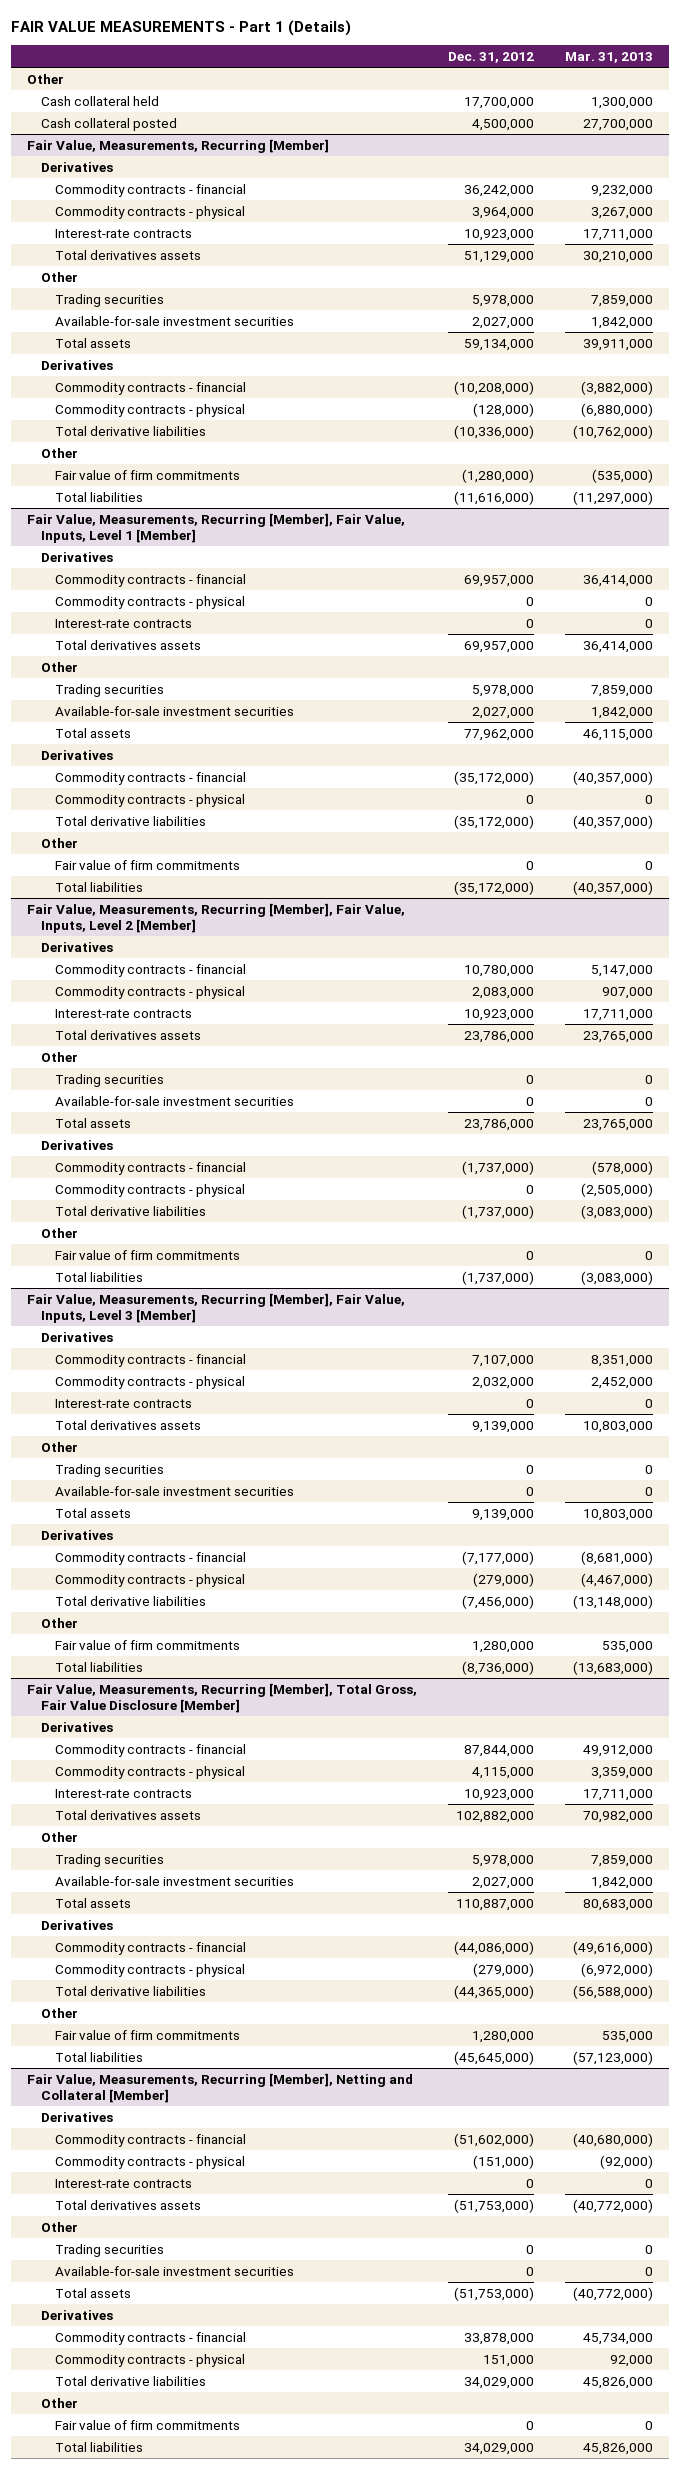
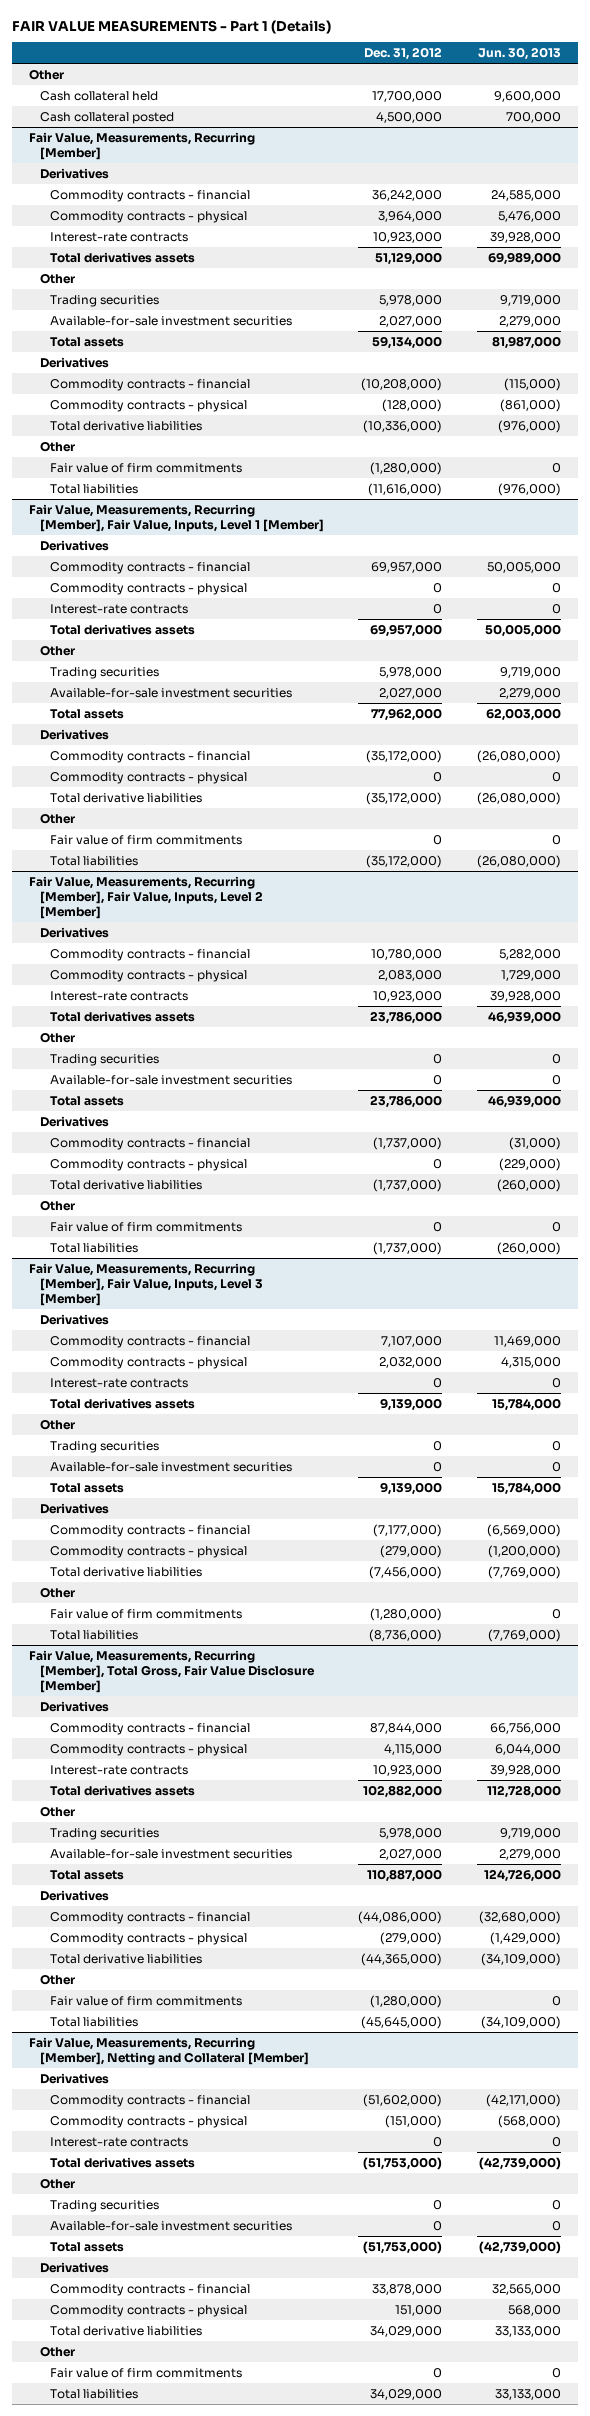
[565,51,654,63] Mar. 31, 2013 -> none
none -> [477,47,561,61] Jun. 30, 2013
[472,1640,535,1653] 1,280,000 -> [370,1607,443,1621] (1,280,000)
[472,2030,535,2043] 1,280,000 -> [370,1994,443,2008] (1,280,000)

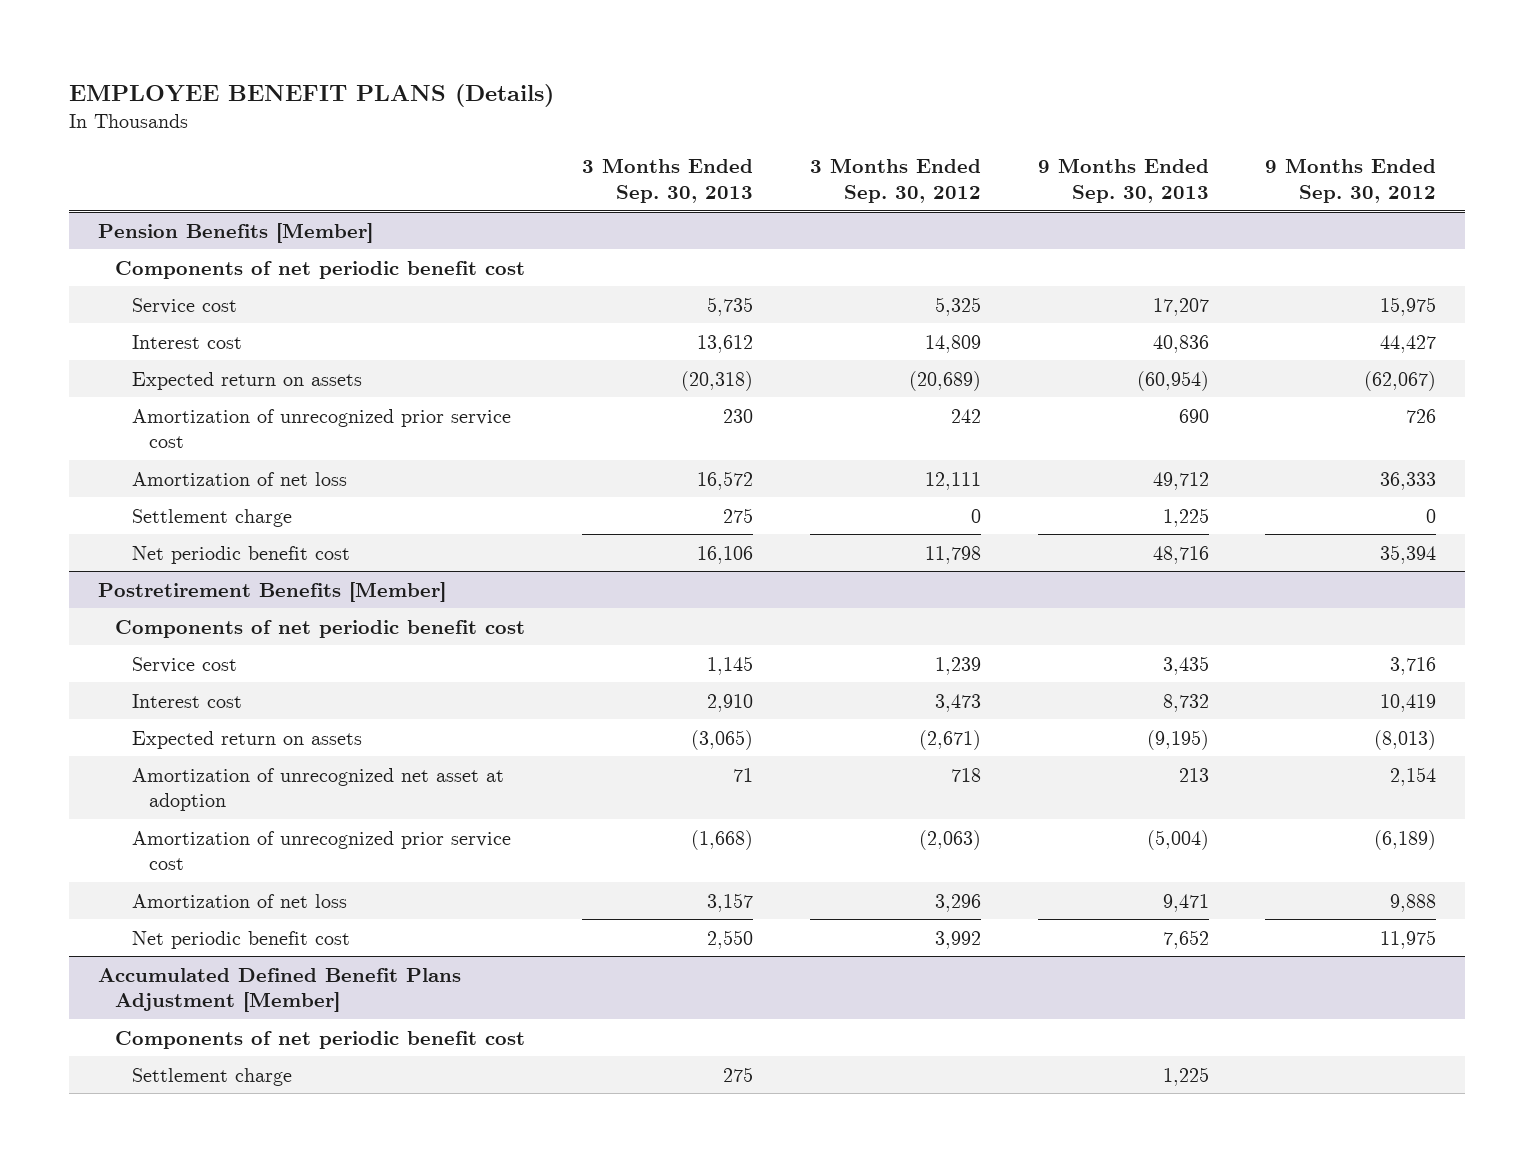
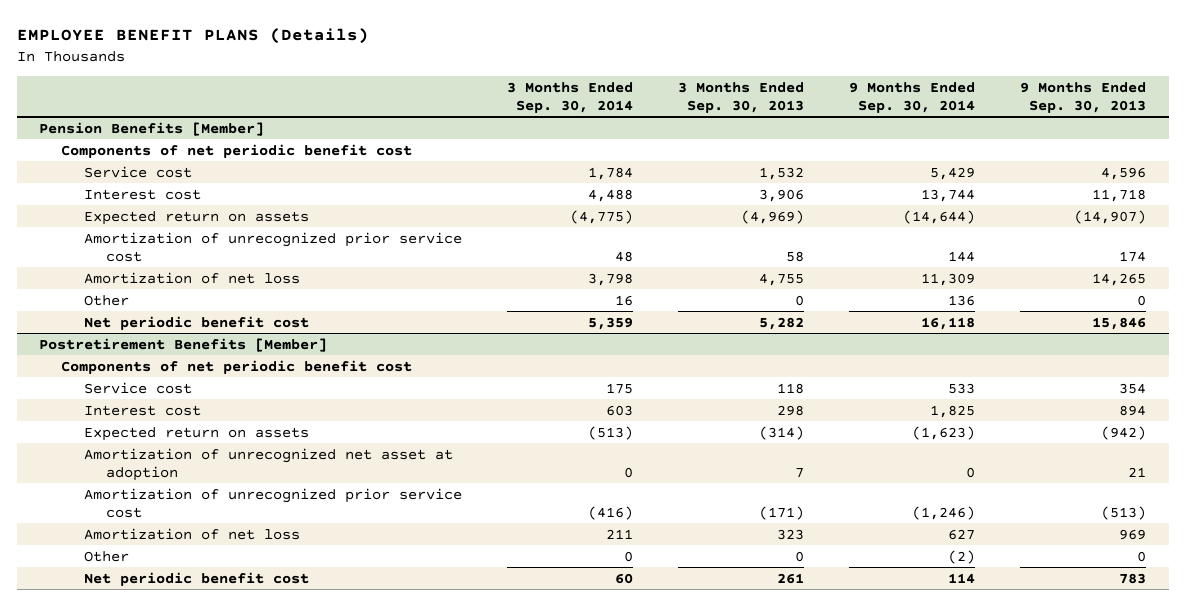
[809,158,981,203] 3 Months Ended Sep. 30, 2012 -> none
[1265,158,1437,203] 9 Months Ended Sep. 30, 2012 -> none
none -> [506,81,633,113] 3 Months Ended Sep. 30, 2014
none -> [849,81,976,113] 9 Months Ended Sep. 30, 2014
[131,508,292,527] Settlement charge -> none
[706,296,753,316] 5,735 -> [758,166,804,180] 1,532
[1152,297,1209,316] 17,207 -> [1101,166,1147,180] 4,596
[696,334,753,353] 13,612 -> [758,188,804,202] 3,906
[1152,334,1209,353] 40,836 -> [1092,188,1147,202] 11,718
[680,370,753,391] (20,318) -> [740,209,804,224] (4,969)
[1136,370,1209,391] (60,954) -> [1074,209,1147,224] (14,907)
[722,408,753,423] 230 -> [785,250,804,262] 58
[1178,408,1209,423] 690 -> [1119,250,1147,262] 174
[696,470,753,490] 16,572 -> [758,272,804,286] 4,755
[1152,471,1209,490] 49,712 -> [1092,272,1147,286] 14,265
none -> [83,294,129,306] Other
[696,545,753,564] 16,106 -> [758,316,804,330] 5,282
[1152,545,1209,564] 48,716 -> [1092,316,1147,330] 15,846
[97,967,461,1013] Accumulated Defined Benefit Plans Adjustment [Member] -> none
[114,1030,525,1049] Components of net periodic benefit cost -> none
[131,1067,292,1086] Settlement charge -> none
[706,655,753,675] 1,145 -> [776,382,804,394] 118
[1162,655,1209,675] 3,435 -> [1119,382,1147,394] 354
[706,693,753,712] 2,910 -> [776,404,804,416] 298
[1162,693,1209,712] 8,732 -> [1119,404,1147,416] 894
[690,729,753,750] (3,065) -> [758,425,804,440] (314)
[1146,729,1209,750] (9,195) -> [1101,425,1147,440] (942)
[732,767,753,782] 71 -> [794,467,804,478] 7
[1178,767,1209,782] 213 -> [1128,466,1147,477] 21
[690,829,753,850] (1,668) -> [758,505,804,520] (171)
[1146,829,1209,850] (5,004) -> [1101,505,1147,520] (513)
[706,892,753,912] 3,157 -> [776,528,804,540] 323
[1162,893,1209,912] 9,471 -> [1119,528,1147,540] 969
none -> [83,550,129,562] Other
[706,929,753,949] 2,550 -> [776,572,804,584] 261
[1162,929,1209,949] 7,652 -> [1119,572,1147,584] 783

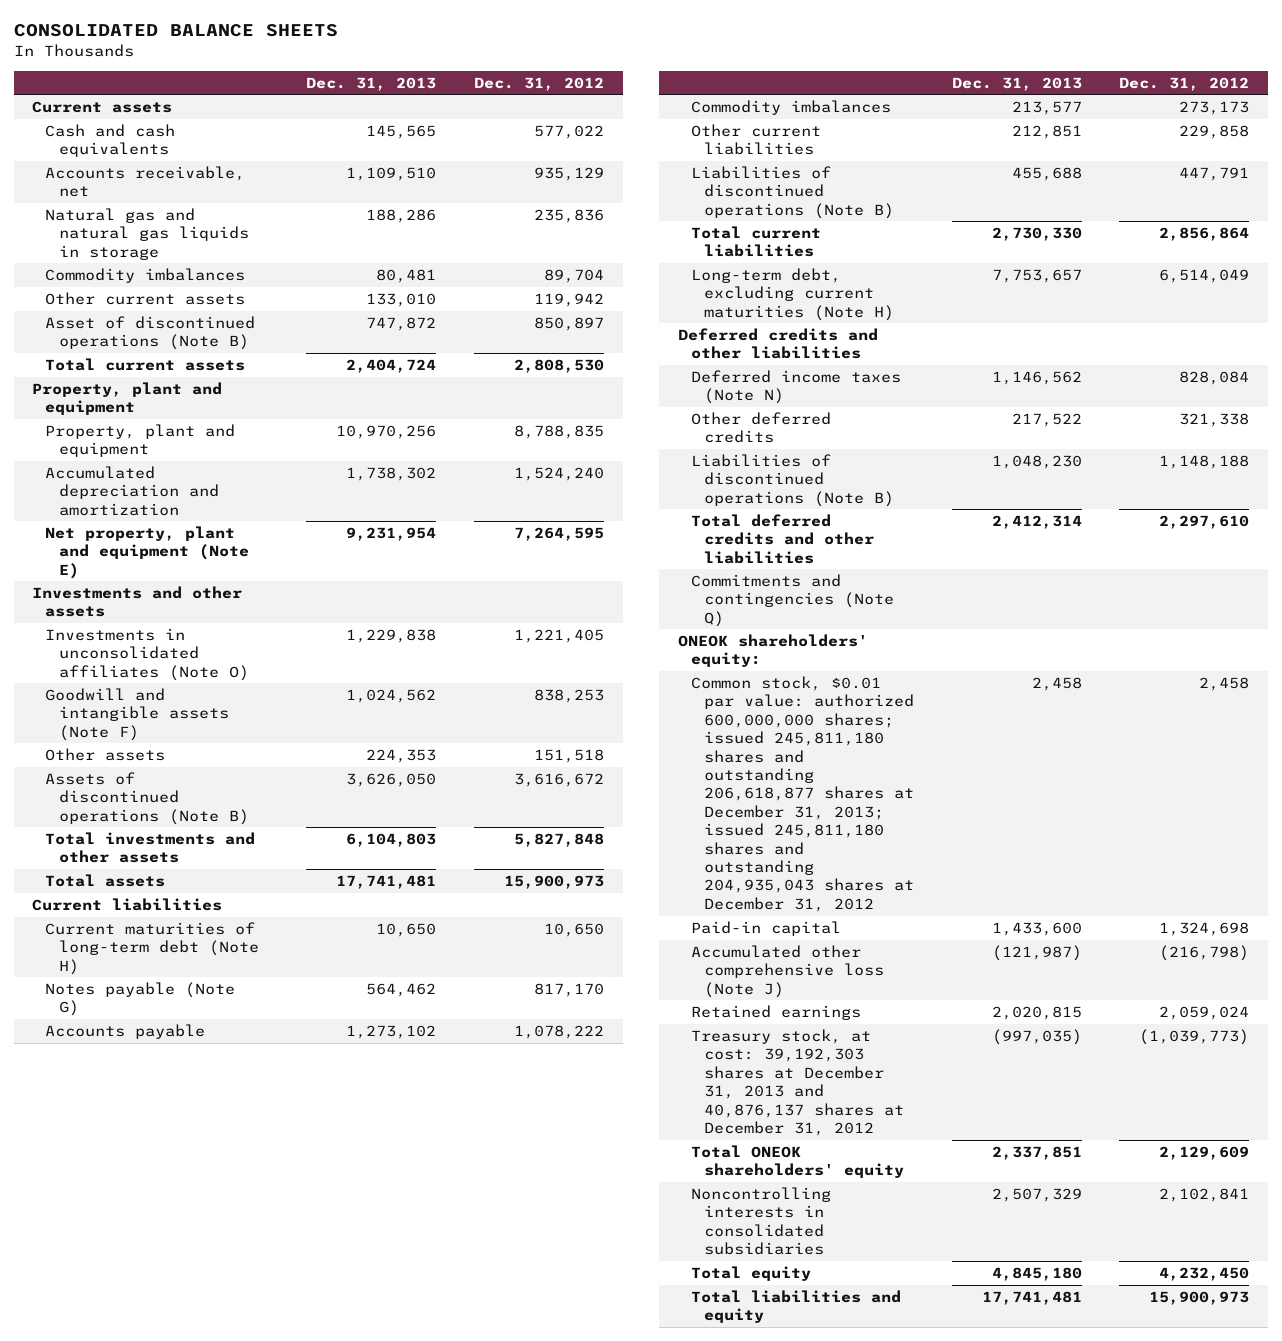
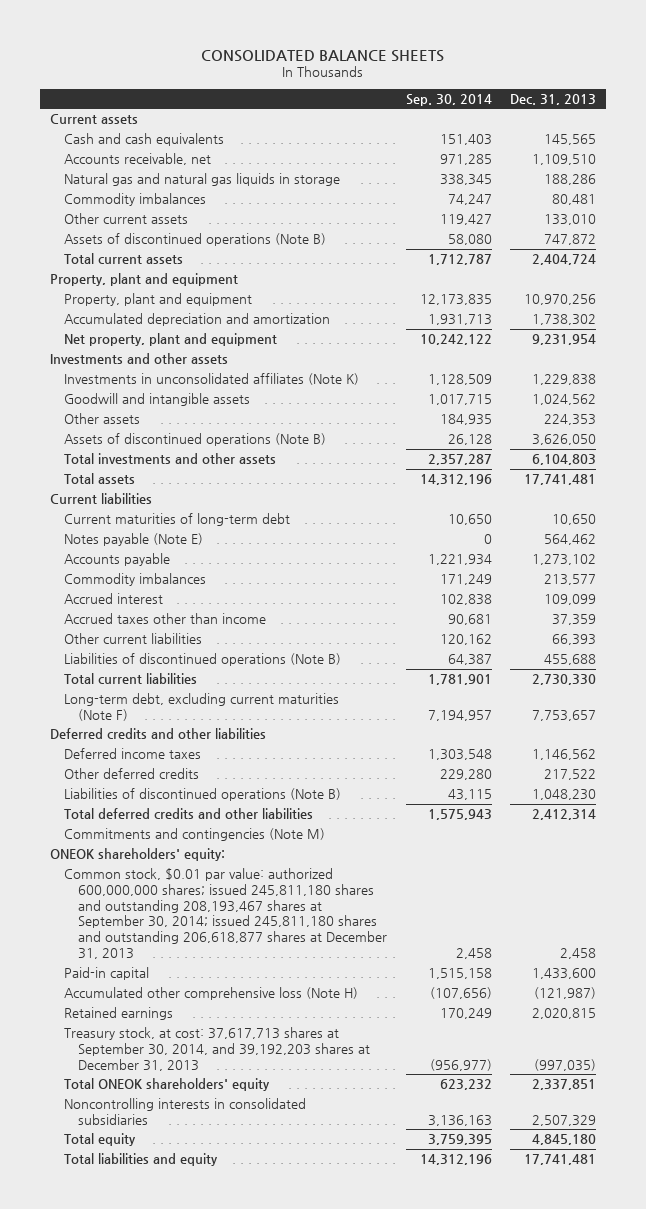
[473,76,604,91] Dec. 31, 2012 -> none
none -> [405,93,492,106] Sep. 30, 2014
[45,315,256,351] Asset of discontinued operations (Note B) -> [63,233,326,247] Assets of discontinued operations (Note B)
[45,525,249,579] Net property, plant and equipment (Note E) -> [63,333,277,347] Net property, plant and equipment
[45,627,249,681] Investments in unconsolidated affiliates (Note O) -> [63,373,359,386] Investments in unconsolidated affiliates (Note K)
[45,687,229,741] Goodwill and intangible assets (Note F) -> [63,393,250,407] Goodwill and intangible assets
[45,921,259,975] Current maturities of long-term debt (Note H) -> [63,513,290,527] Current maturities of long-term debt
[45,981,236,1017] Notes payable (Note G) -> [63,533,203,547] Notes payable (Note E)
none -> [63,593,163,605] Accrued interest
none -> [63,613,266,625] Accrued taxes other than income
[1011,124,1082,139] 212,851 -> [552,634,597,646] 66,393
[691,267,895,321] Long-term debt, excluding current maturities (Note H) -> [63,693,339,721] Long-term debt, excluding current maturities (Note F)
[691,369,902,405] Deferred income taxes (Note N) -> [63,748,201,760] Deferred income taxes
[691,573,895,627] Commitments and contingencies (Note Q) -> [63,828,325,842] Commitments and contingencies (Note M)
[691,675,915,912] Common stock, $0.01 par value: authorized 600,000,000 shares; issued 245,811,180 shares and outstanding 206,618,877 shares at December 31, 2013; issued 245,811,180 shares and outstanding 204,935,043 shares at December 31, 2012 -> [63,868,387,960] Common stock, $0.01 par value: authorized 600,000,000 shares; issued 245,811,180 shares and outstanding 208,193,467 shares at September 30, 2014; issued 245,811,180 shares and outstanding 206,618,877 shares at December 31, 2013
[691,944,885,998] Accumulated other comprehensive loss (Note J) -> [63,987,358,1001] Accumulated other comprehensive loss (Note H)
[691,1028,905,1136] Treasury stock, at cost: 39,192,303 shares at December 31, 2013 and 40,876,137 shares at December 31, 2012 -> [63,1027,370,1071] Treasury stock, at cost: 37,617,713 shares at September 30, 2014, and 39,192,203 shares at December 31, 2013

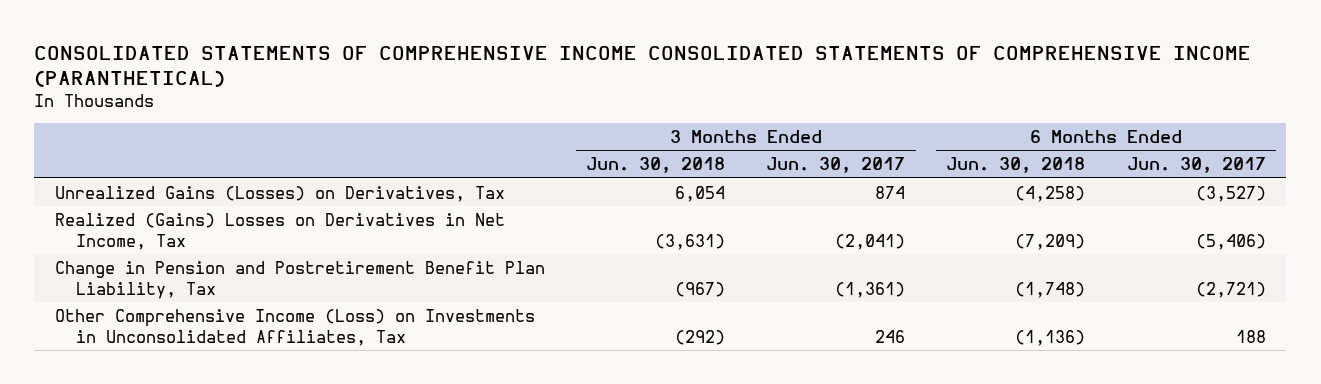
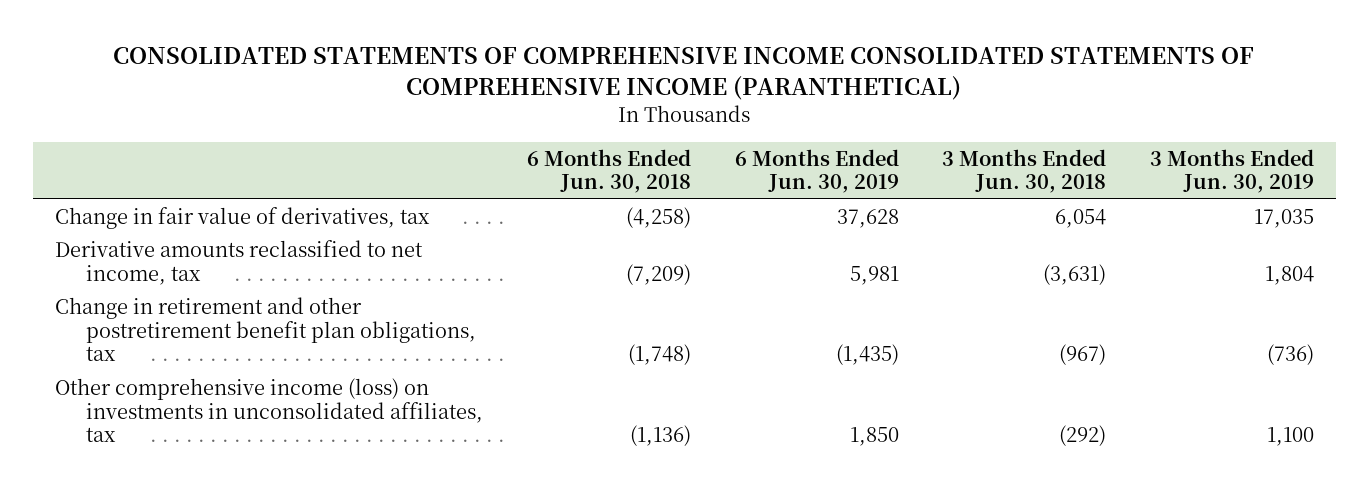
[766,157,906,174] Jun. 30, 2017 -> none
[1126,157,1266,174] Jun. 30, 2017 -> none
none -> [734,148,899,194] 6 Months Ended Jun. 30, 2019
none -> [1150,148,1315,194] 3 Months Ended Jun. 30, 2019
[54,185,505,202] Unrealized Gains (Losses) on Derivatives, Tax -> [54,206,430,229] Change in fair value of derivatives, tax
[54,212,505,250] Realized (Gains) Losses on Derivatives in Net Income, Tax -> [54,239,423,285] Derivative amounts reclassified to net income, tax
[54,260,545,299] Change in Pension and Postretirement Benefit Plan Liability, Tax -> [54,296,477,362] Change in retirement and other postretirement benefit plan obligations, tax
[54,308,535,346] Other Comprehensive Income (Loss) on Investments in Unconsolidated Affiliates, Tax -> [54,377,484,443] Other comprehensive income (loss) on investments in unconsolidated affiliates, tax

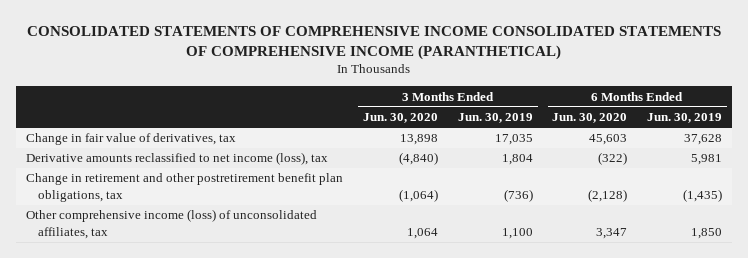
[526,148,691,194] 6 Months Ended Jun. 30, 2018 -> none
[942,148,1107,194] 3 Months Ended Jun. 30, 2018 -> none
none -> [362,113,438,124] Jun. 30, 2020
none -> [552,113,628,124] Jun. 30, 2020
[54,239,423,285] Derivative amounts reclassified to net income, tax -> [25,152,328,166] Derivative amounts reclassified to net income (loss), tax
[54,377,484,443] Other comprehensive income (loss) on investments in unconsolidated affiliates, tax -> [25,209,317,239] Other comprehensive income (loss) of unconsolidated affiliates, tax

